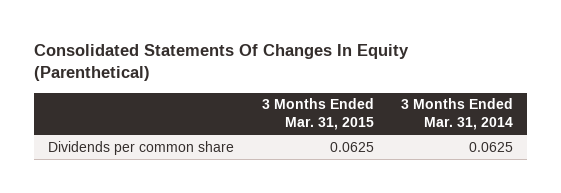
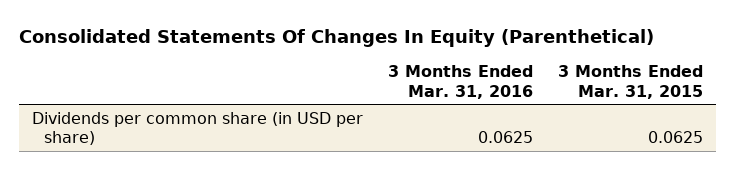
[401,98,514,131] 3 Months Ended Mar. 31, 2014 -> none
none -> [387,65,533,99] 3 Months Ended Mar. 31, 2016
[48,140,235,155] Dividends per common share -> [31,111,363,146] Dividends per common share (in USD per share)

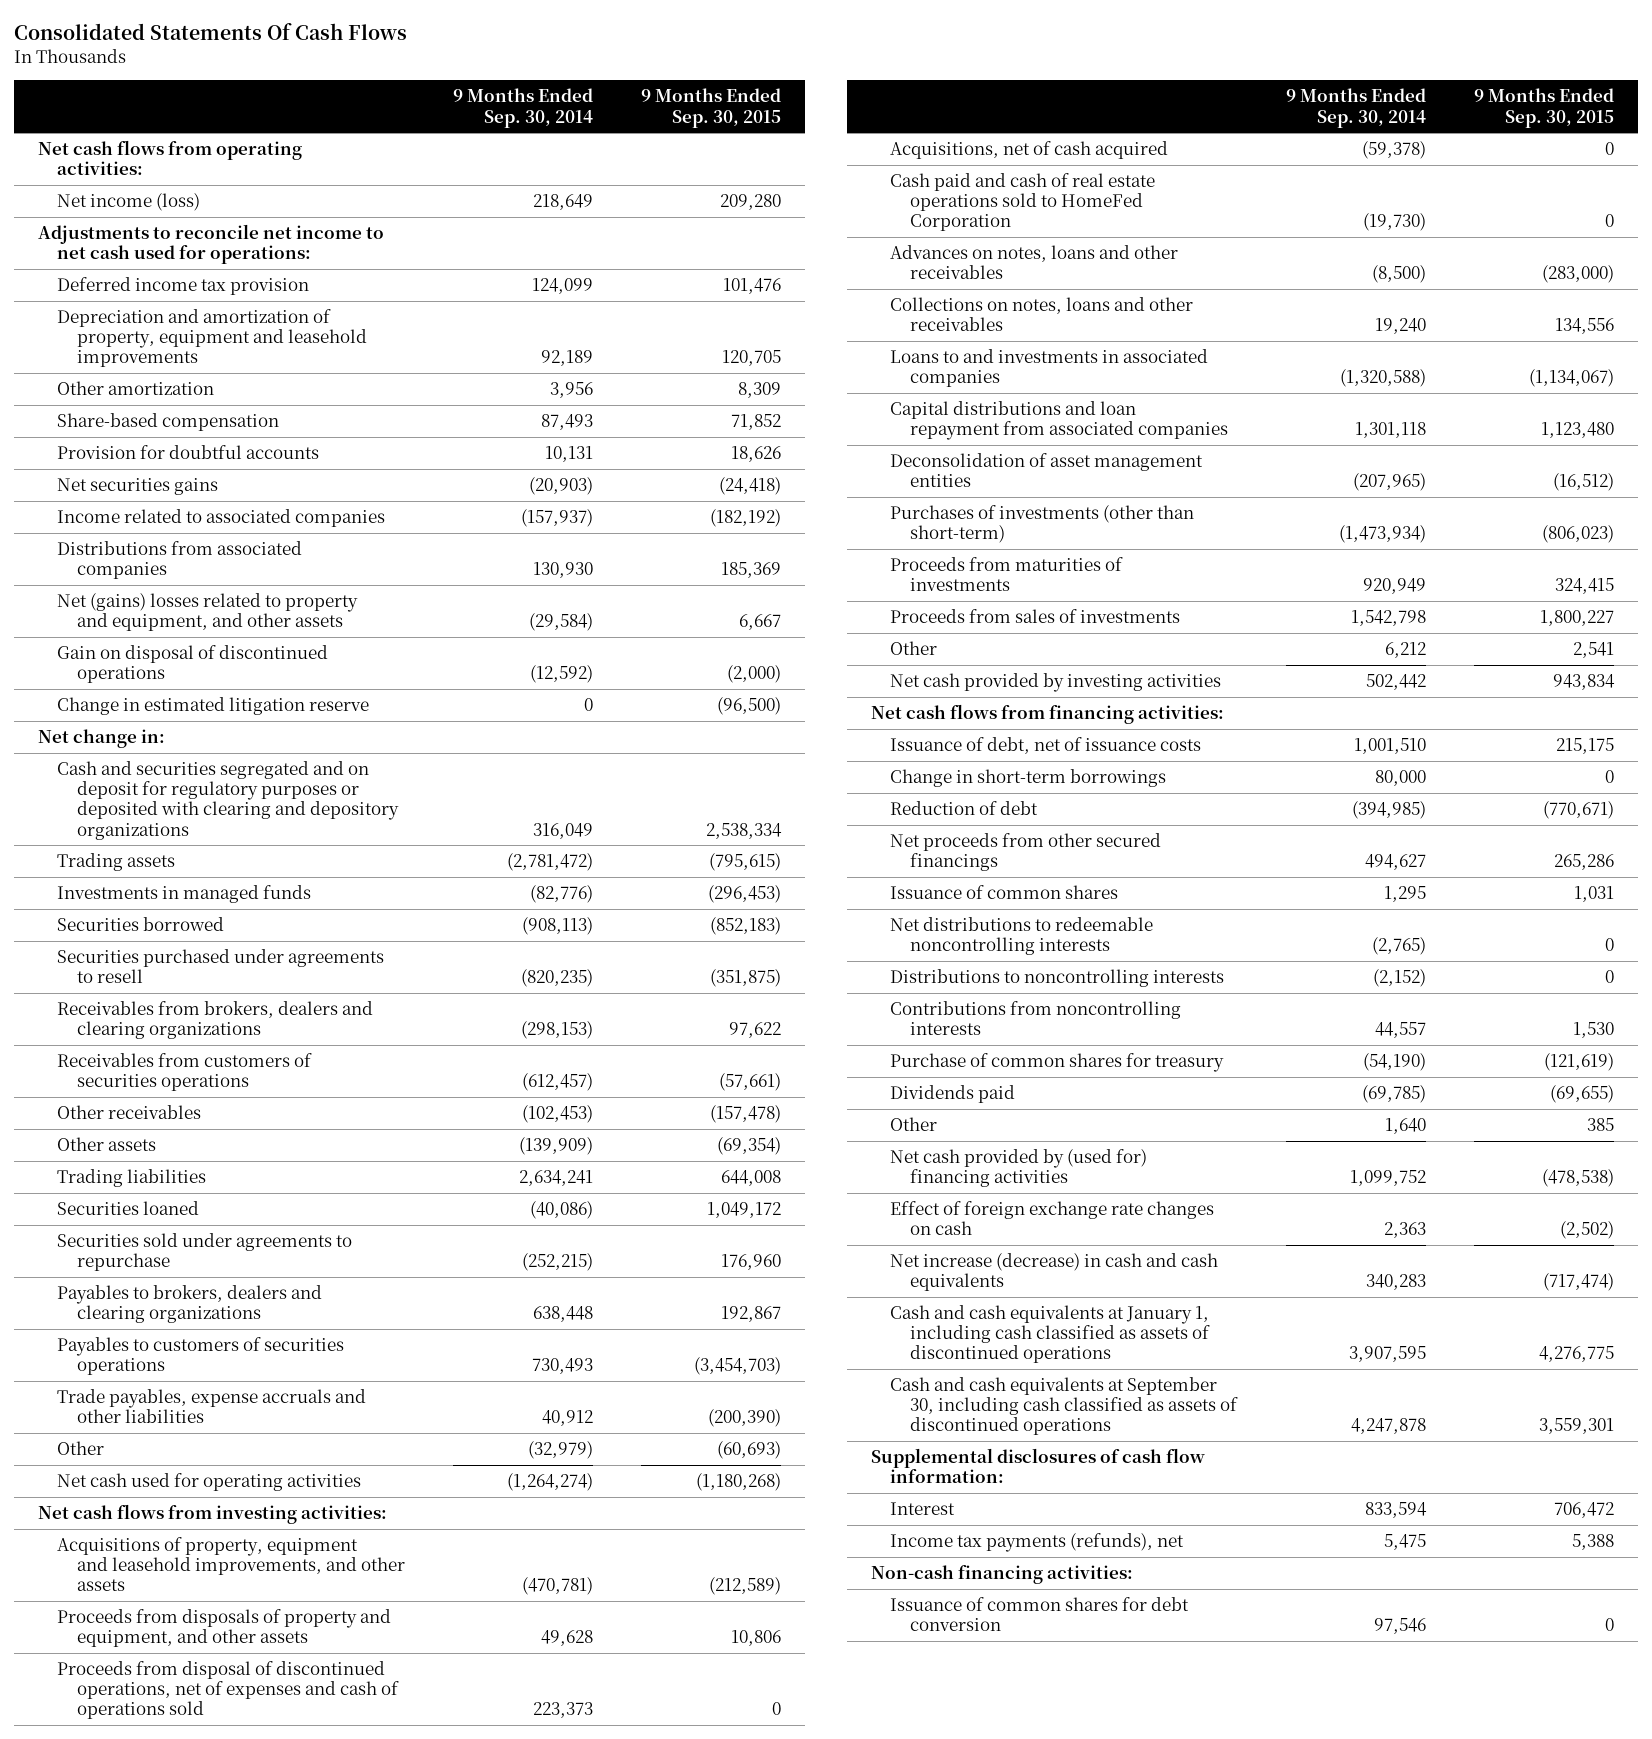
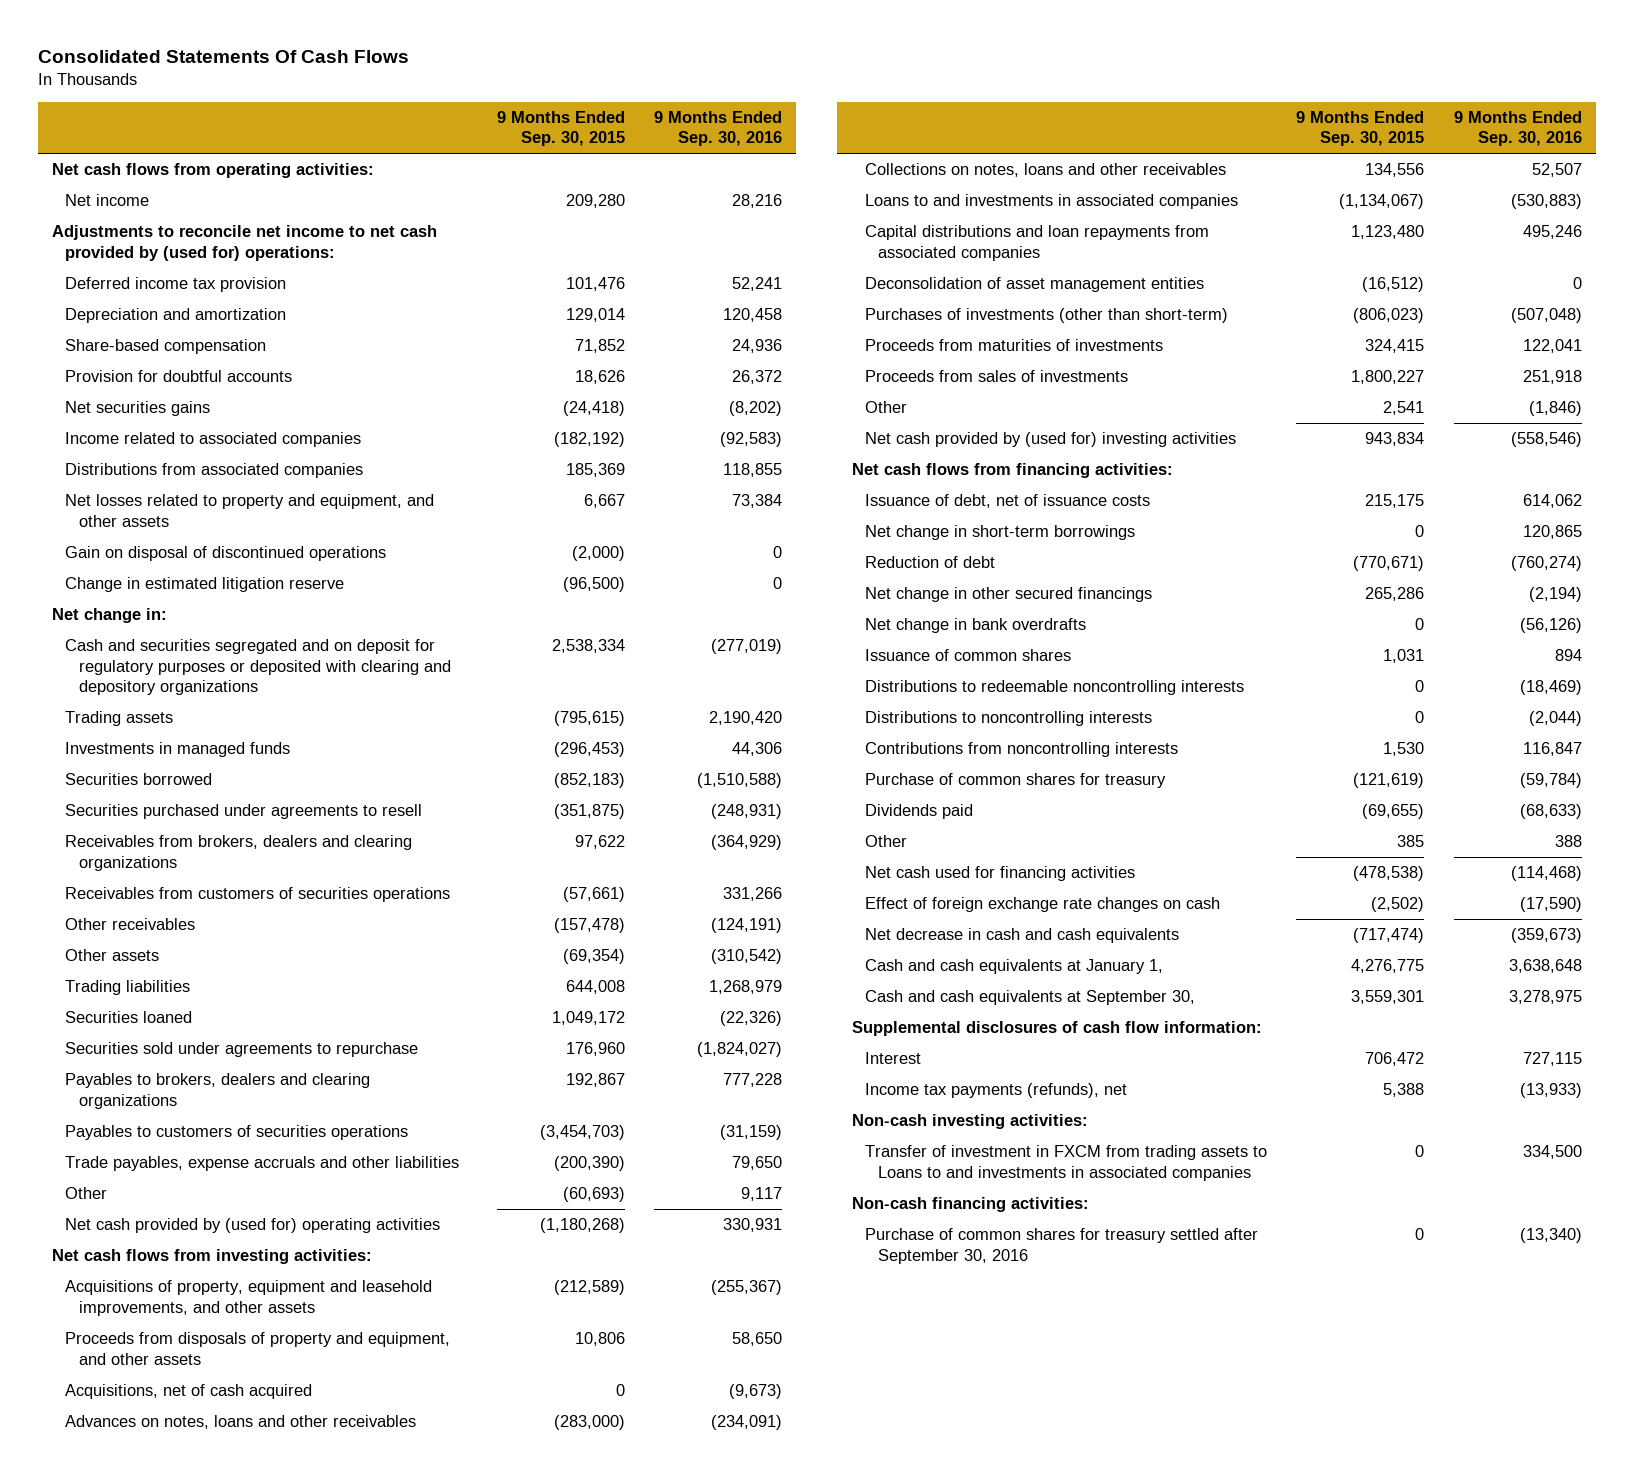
[452,88,593,128] 9 Months Ended Sep. 30, 2014 -> none
none -> [653,110,782,147] 9 Months Ended Sep. 30, 2016
[57,193,201,212] Net income (loss) -> [65,194,150,207] Net income
[38,224,385,265] Adjustments to reconcile net income to net cash used for operations: -> [52,225,438,261] Adjustments to reconcile net income to net cash provided by (used for) operations:
[57,309,367,368] Depreciation and amortization of property, equipment and leasehold improvements -> none
[57,381,215,396] Other amortization -> none
none -> [65,308,287,324] Depreciation and amortization
[57,593,359,632] Net (gains) losses related to property and equipment, and other assets -> [65,494,435,527] Net losses related to property and equipment, and other assets
[57,1473,362,1492] Net cash used for operating activities -> [65,1218,441,1234] Net cash provided by (used for) operating activities
[57,1661,399,1720] Proceeds from disposal of discontinued operations, net of expenses and cash of operations sold -> none
[890,173,1156,232] Cash paid and cash of real estate operations sold to HomeFed Corporation -> none
[890,401,1228,441] Capital distributions and loan repayment from associated companies -> [865,225,1210,261] Capital distributions and loan repayments from associated companies
[890,673,1222,693] Net cash provided by investing activities -> [865,432,1237,448] Net cash provided by (used for) investing activities
[890,769,1167,788] Change in short-term borrowings -> [865,525,1136,541] Net change in short-term borrowings
[890,833,1162,872] Net proceeds from other secured financings -> [865,587,1153,603] Net change in other secured financings
none -> [865,618,1087,634] Net change in bank overdrafts
[890,917,1154,956] Net distributions to redeemable noncontrolling interests -> [865,680,1245,696] Distributions to redeemable noncontrolling interests
[890,1149,1148,1188] Net cash provided by (used for) financing activities -> [865,866,1136,882] Net cash used for financing activities
[890,1253,1219,1292] Net increase (decrease) in cash and cash equivalents -> [865,928,1180,944] Net decrease in cash and cash equivalents
[890,1305,1210,1364] Cash and cash equivalents at January 1, including cash classified as assets of discontinued operations -> [865,959,1164,975] Cash and cash equivalents at January 1,
[890,1377,1238,1436] Cash and cash equivalents at September 30, including cash classified as assets of discontinued operations -> [865,990,1196,1006] Cash and cash equivalents at September 30,
none -> [852,1114,1089,1130] Non-cash investing activities:
none -> [865,1145,1268,1181] Transfer of investment in FXCM from trading assets to Loans to and investments in associated companies
[890,1597,1190,1632] Issuance of common shares for debt conversion -> none
none -> [865,1228,1259,1264] Purchase of common shares for treasury settled after September 30, 2016

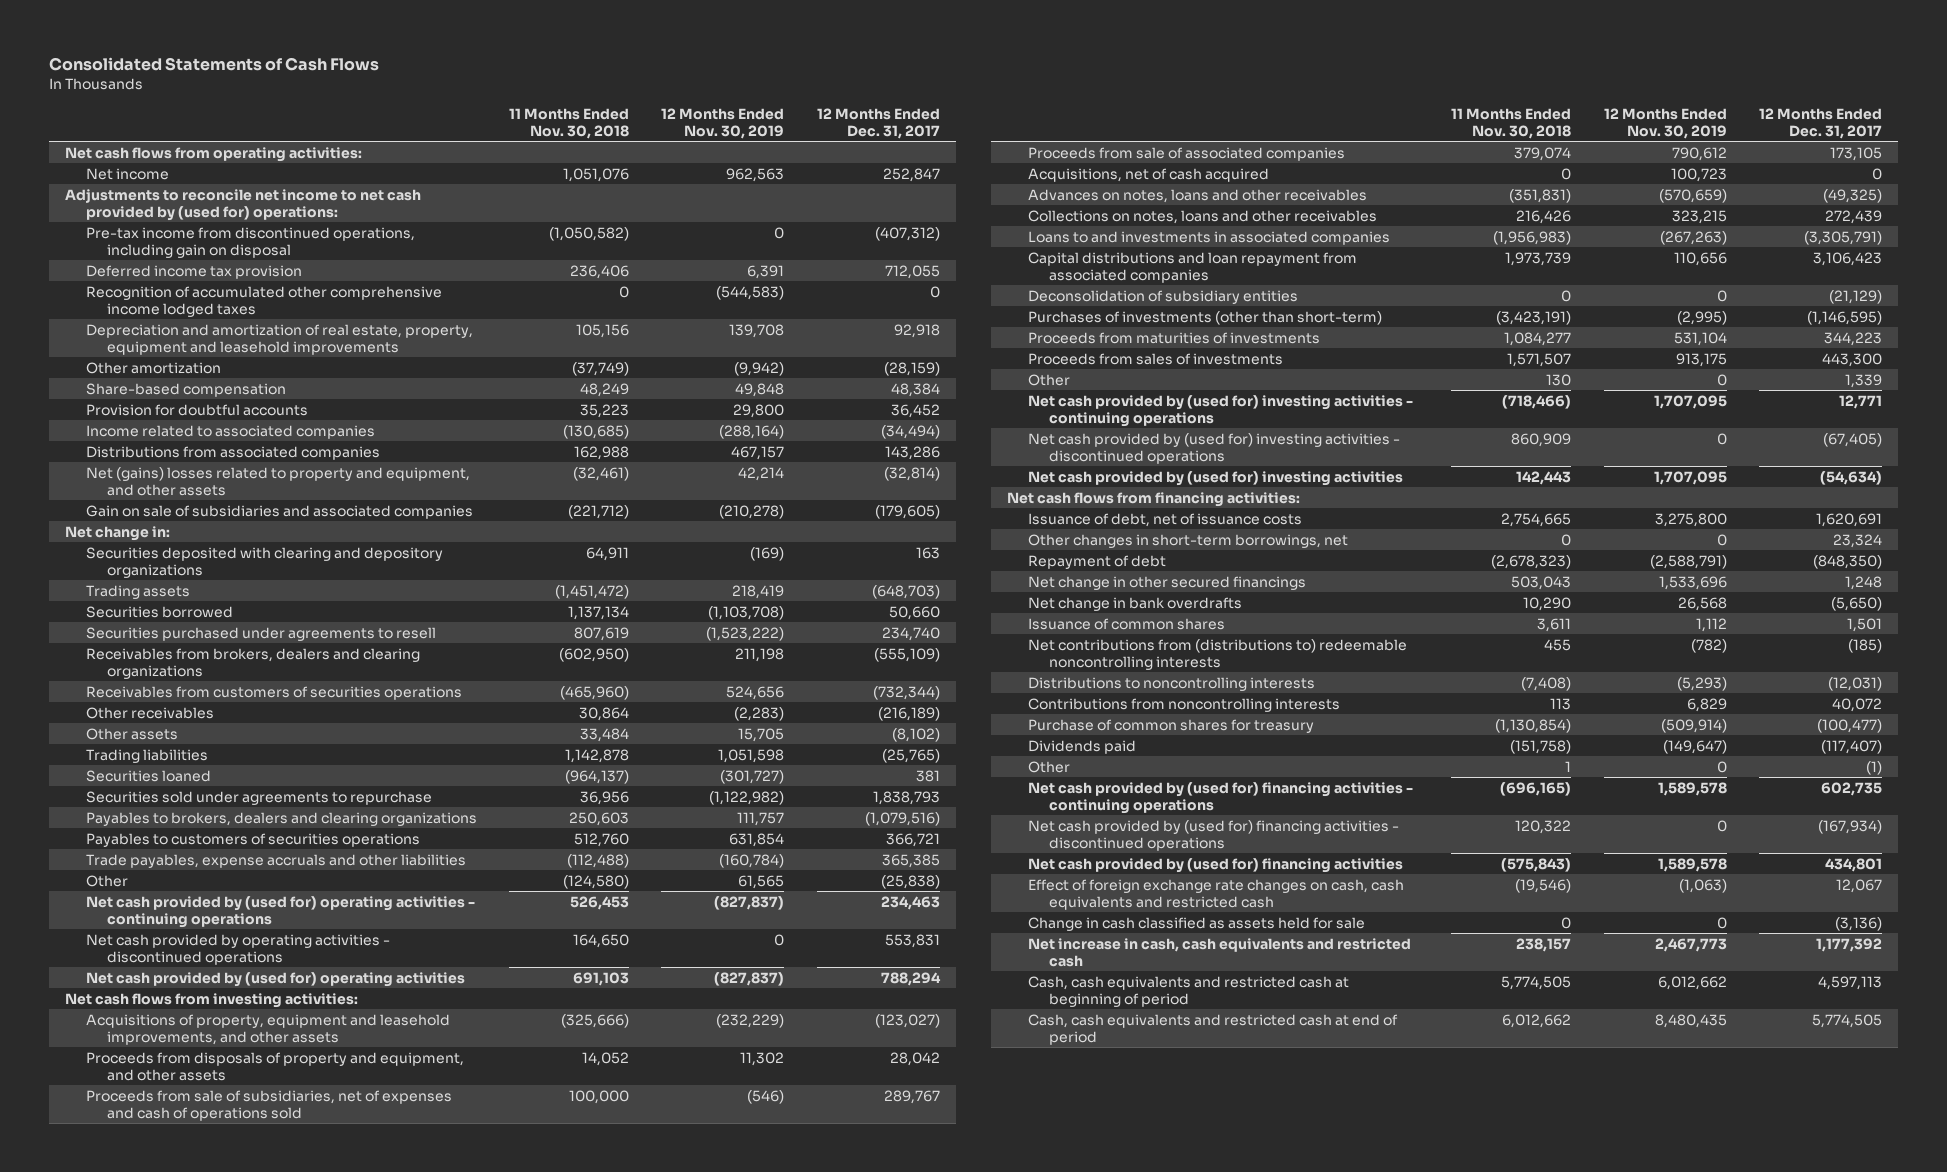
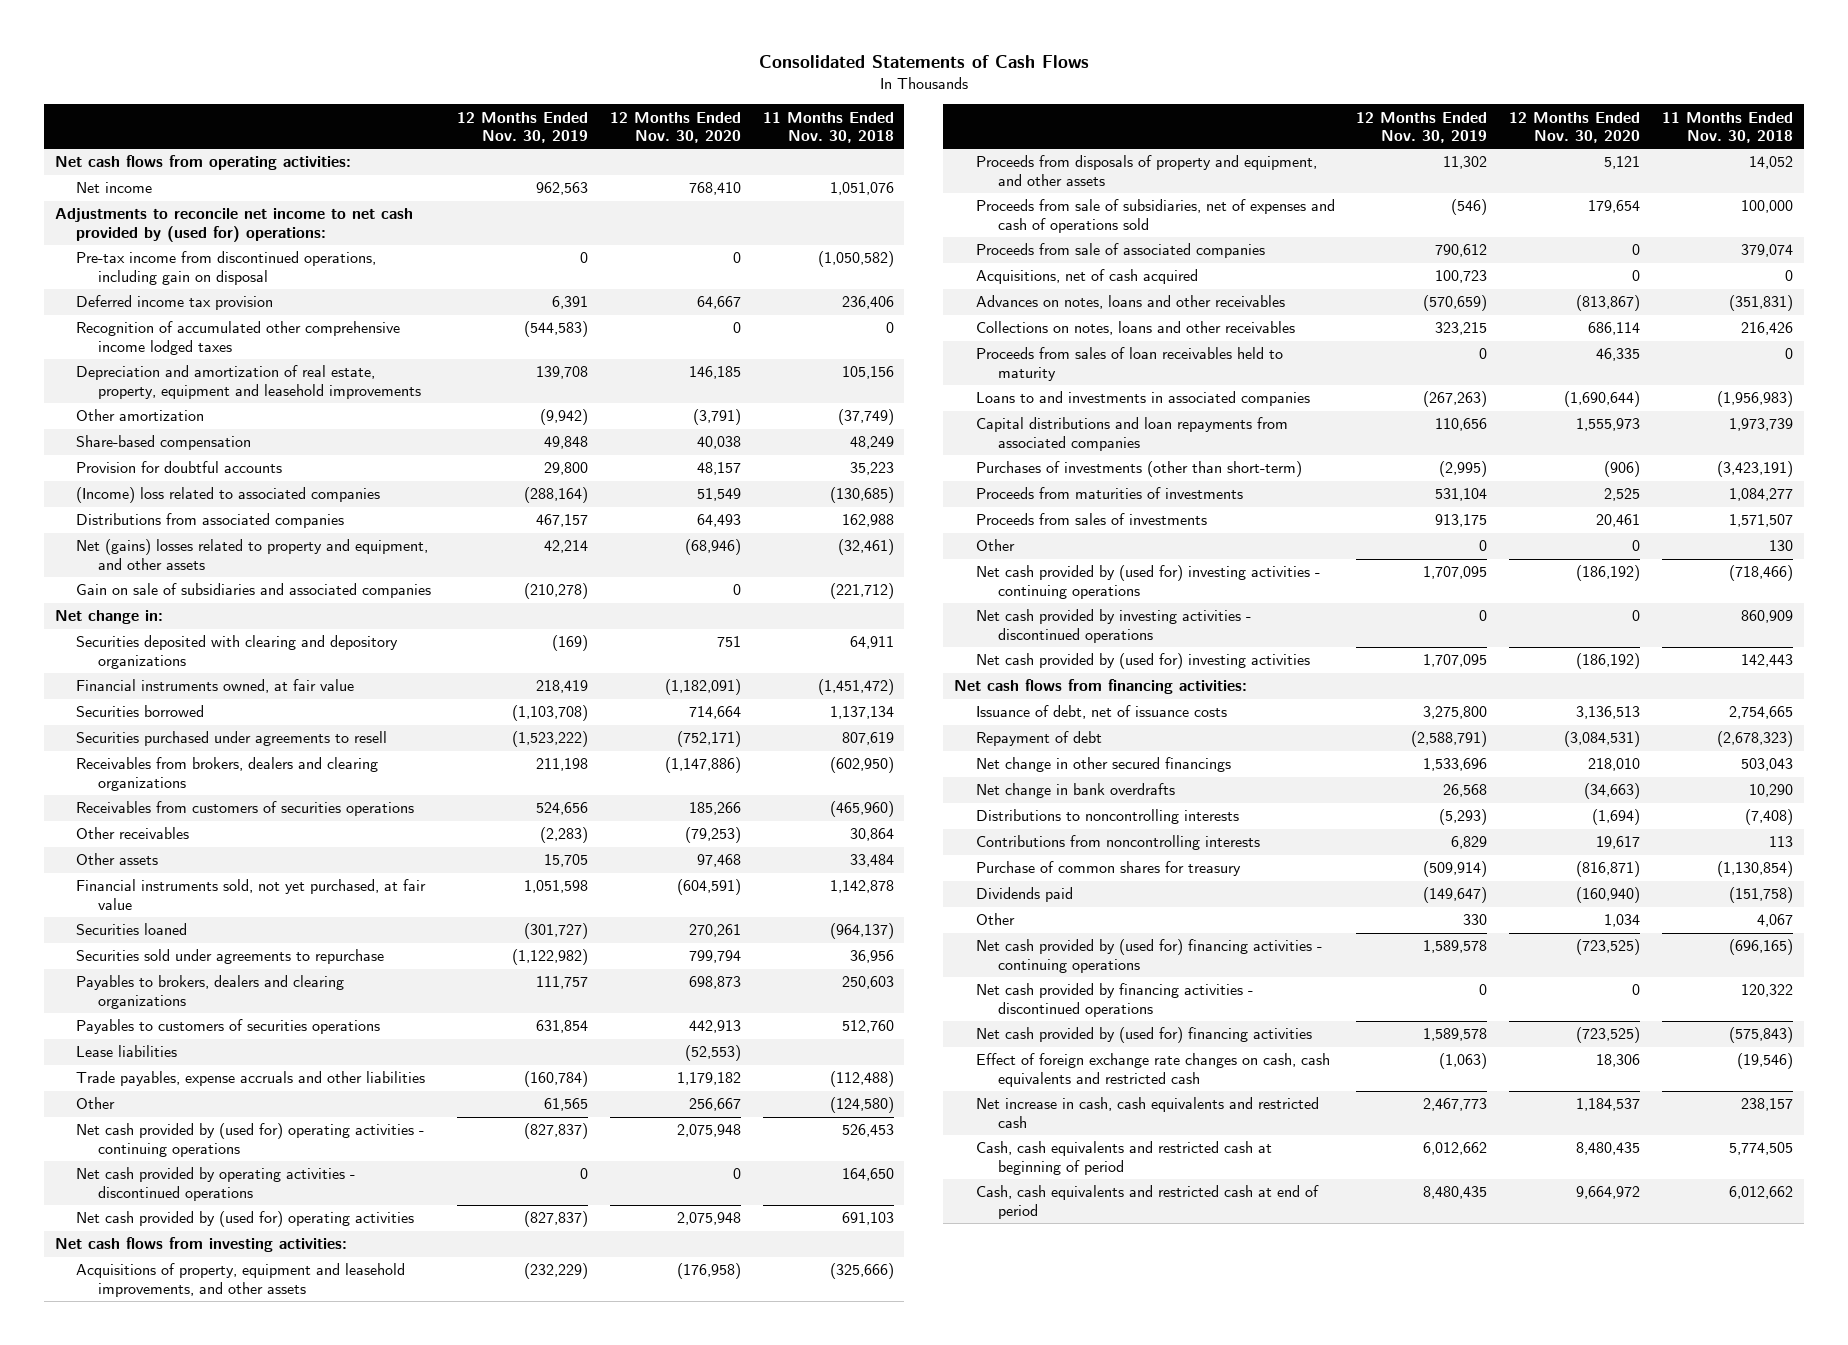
[816,107,940,139] 12 Months Ended Dec. 31, 2017 -> none
none -> [609,111,741,144] 12 Months Ended Nov. 30, 2020
[85,424,375,439] Income related to associated companies -> [76,487,381,504] (Income) loss related to associated companies
[85,584,190,599] Trading assets -> [76,679,355,694] Financial instruments owned, at fair value
[85,748,208,763] Trading liabilities -> [76,879,427,910] Financial instruments sold, not yet purchased, at fair value
none -> [76,1045,178,1058] Lease liabilities
none -> [975,347,1283,381] Proceeds from sales of loan receivables held to maturity
[1028,289,1299,304] Deconsolidation of subsidiary entities -> none
[1028,251,1358,283] Capital distributions and loan repayment from associated companies -> [975,417,1288,451] Capital distributions and loan repayments from associated companies
[1028,432,1401,464] Net cash provided by (used for) investing activities - discontinued operations -> [975,609,1251,643] Net cash provided by investing activities - discontinued operations
[1028,533,1349,548] Other changes in short-term borrowings, net -> none
[1028,617,1226,630] Issuance of common shares -> none
[1028,638,1408,670] Net contributions from (distributions to) redeemable noncontrolling interests -> none
[1565,760,1572,772] 1 -> [1756,914,1793,928] 4,067
[1716,760,1727,773] 0 -> [1463,914,1488,926] 330
[1028,819,1400,851] Net cash provided by (used for) financing activities - discontinued operations -> [975,983,1253,1017] Net cash provided by financing activities - discontinued operations
[1028,916,1366,931] Change in cash classified as assets held for sale -> none

